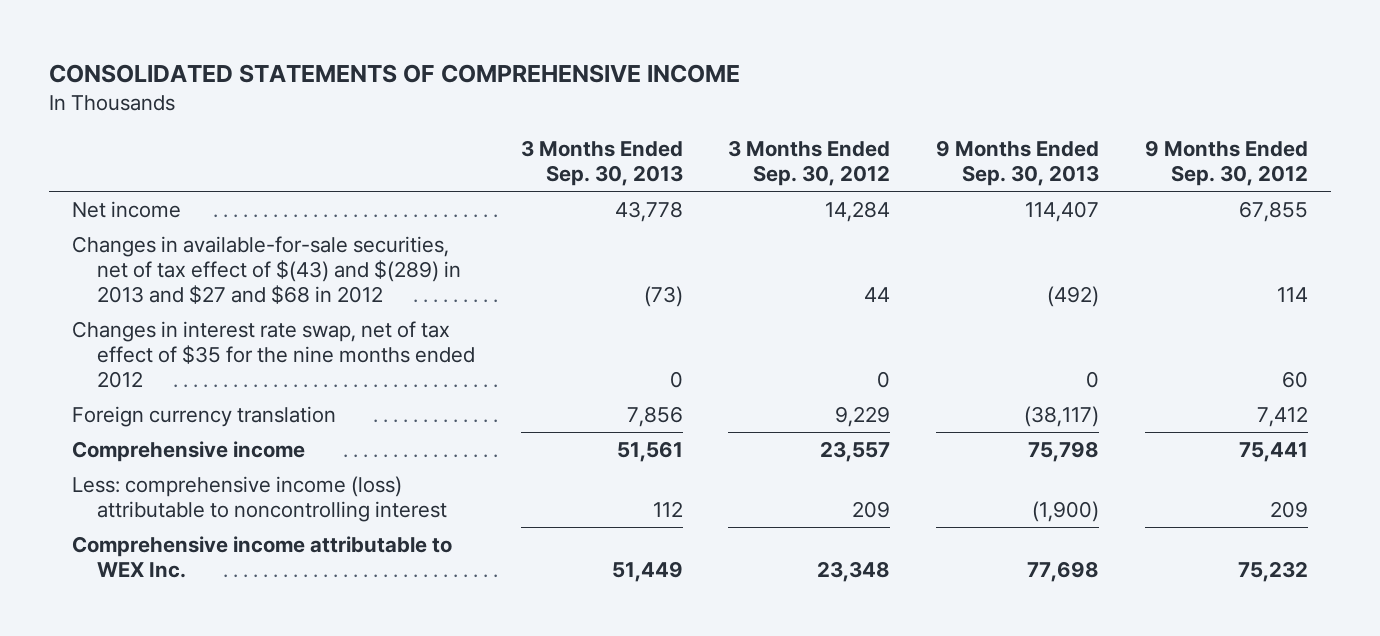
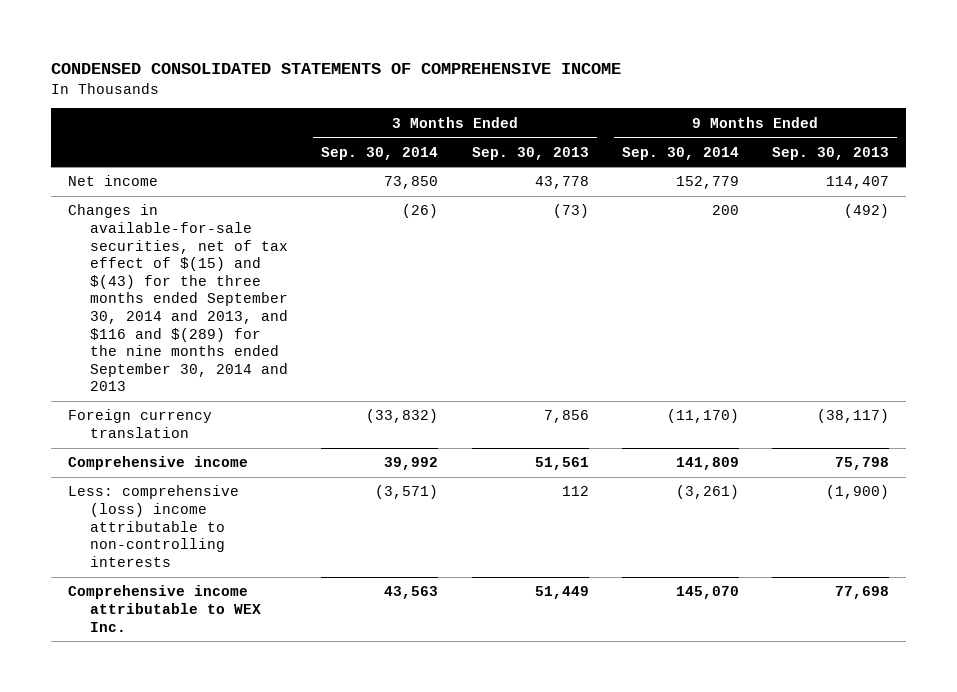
[49,63,741,83] CONSOLIDATED STATEMENTS OF COMPREHENSIVE INCOME -> [51,62,622,74] CONDENSED CONSOLIDATED STATEMENTS OF COMPREHENSIVE INCOME
[728,140,891,187] 3 Months Ended Sep. 30, 2012 -> none
[1144,140,1308,187] 9 Months Ended Sep. 30, 2012 -> none
none -> [321,146,439,160] Sep. 30, 2014
none -> [621,146,739,160] Sep. 30, 2014
[72,320,475,389] Changes in interest rate swap, net of tax effect of $35 for the nine months ended 2012 -> none
[72,235,461,305] Changes in available-for-sale securities, net of tax effect of $(43) and $(289) in 2013 and $27 and $68 in 2012 -> [67,204,289,392] Changes in available-for-sale securities, net of tax effect of $(15) and $(43) for the three months ended September 30, 2014 and 2013, and $116 and $(289) for the nine months ended September 30, 2014 and 2013
[72,475,447,523] Less: comprehensive income (loss) attributable to noncontrolling interest -> [67,485,239,567] Less: comprehensive (loss) income attributable to non-controlling interests

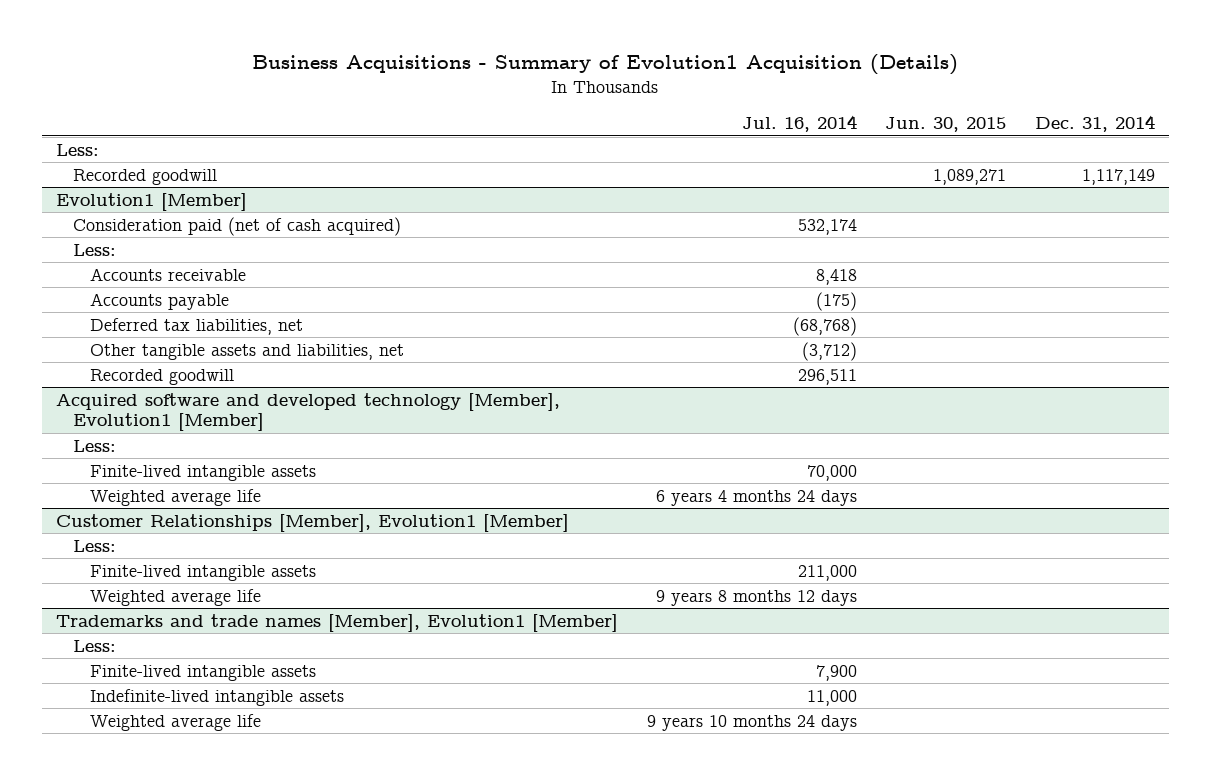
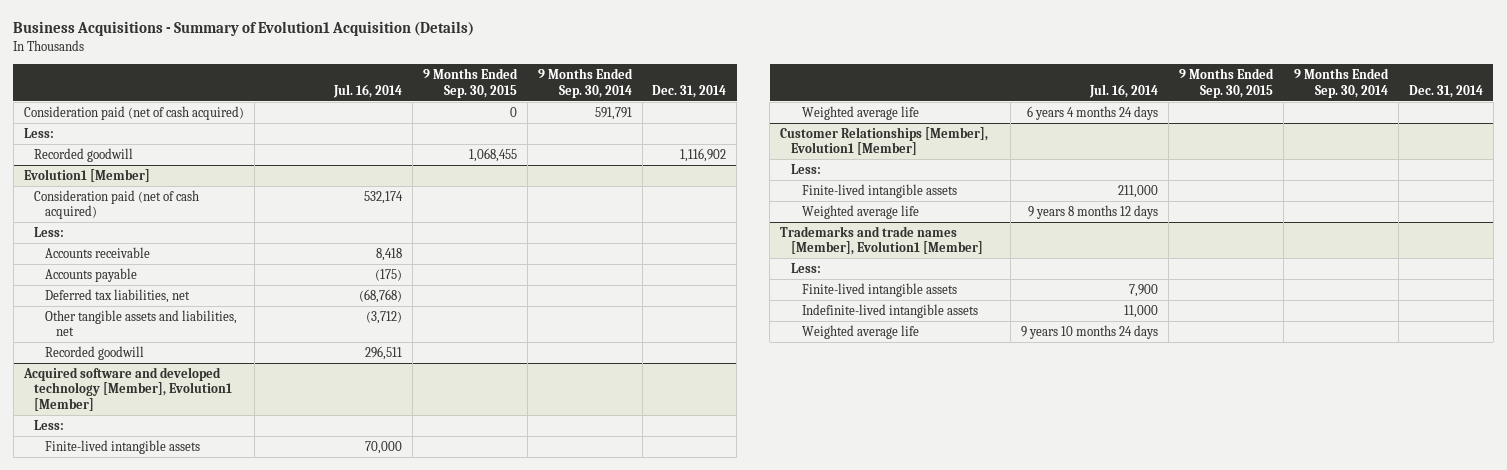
[885,117,1007,133] Jun. 30, 2015 -> none
none -> [422,67,518,98] 9 Months Ended Sep. 30, 2015
none -> [537,67,633,98] 9 Months Ended Sep. 30, 2014
none -> [23,105,244,120] Consideration paid (net of cash acquired)
[1081,168,1155,185] 1,117,149 -> [680,147,727,162] 1,116,902

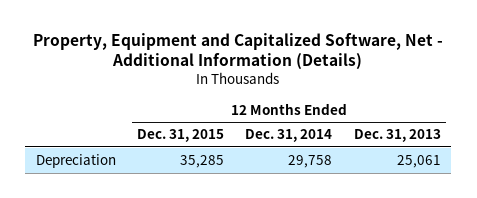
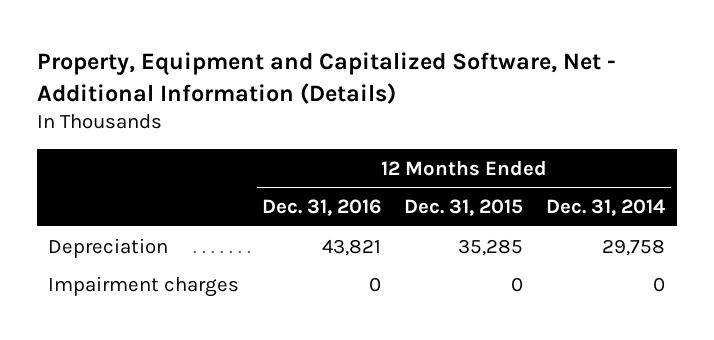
[353,129,441,143] Dec. 31, 2013 -> none
none -> [262,198,382,216] Dec. 31, 2016
none -> [48,275,240,297] Impairment charges

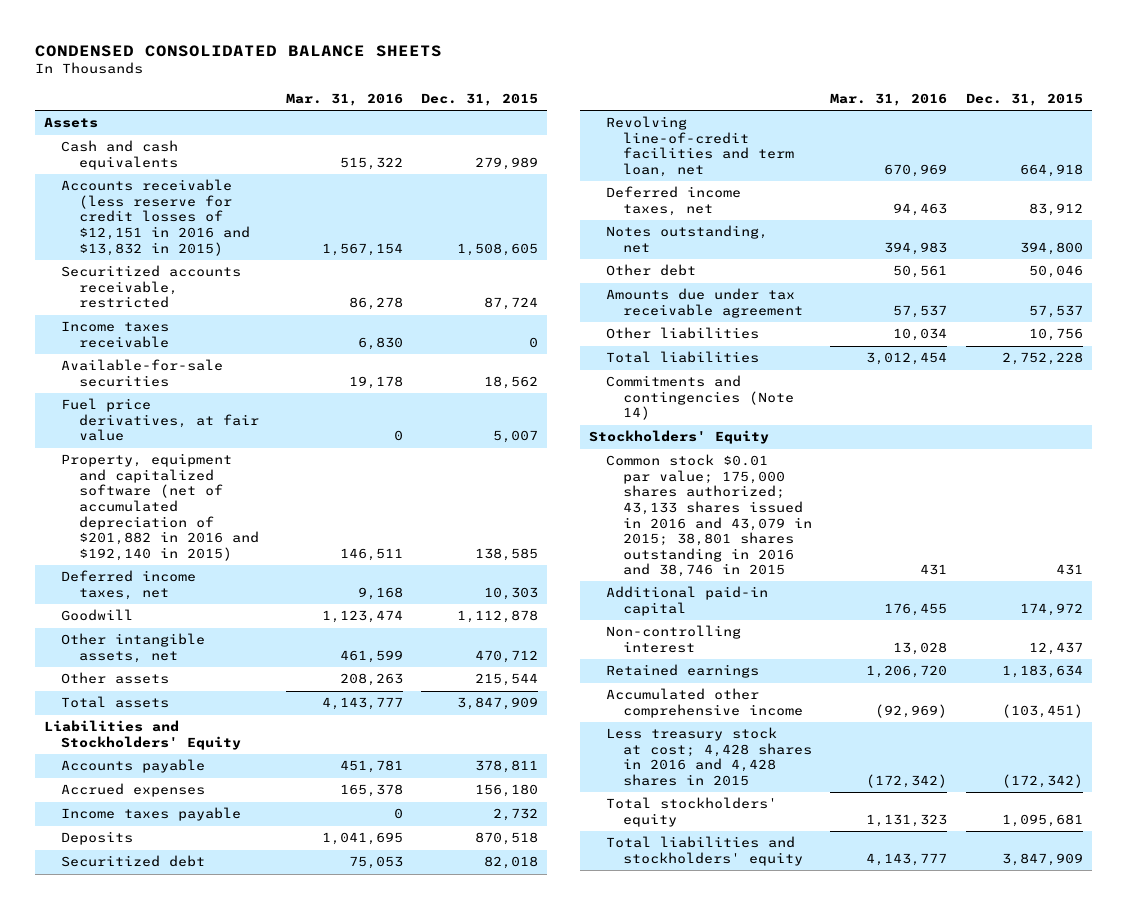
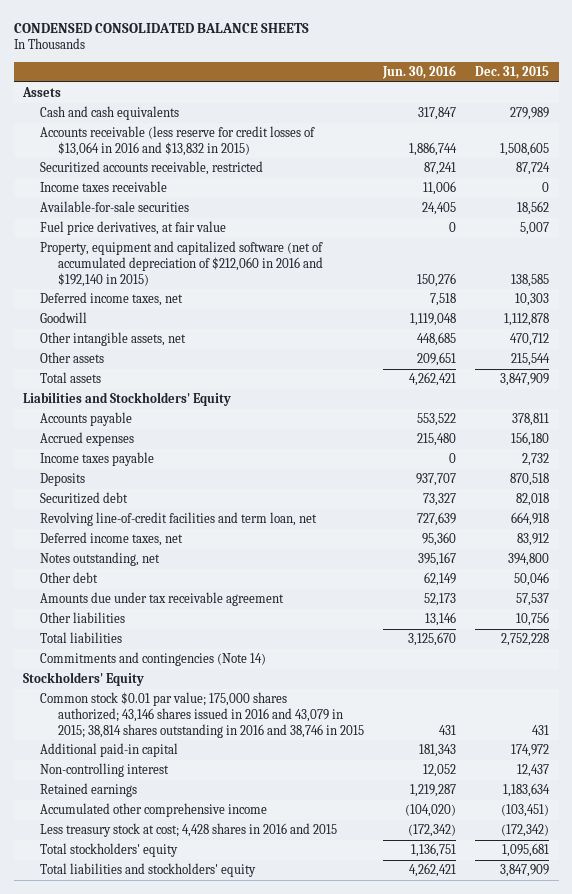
[285,93,403,107] Mar. 31, 2016 -> none
none -> [381,64,456,79] Jun. 30, 2016
[61,179,250,256] Accounts receivable (less reserve for credit losses of $12,151 in 2016 and $13,832 in 2015) -> [40,126,316,156] Accounts receivable (less reserve for credit losses of $13,064 in 2016 and $13,832 in 2015)
[61,453,259,561] Property, equipment and capitalized software (net of accumulated depreciation of $201,882 in 2016 and $192,140 in 2015) -> [40,241,324,287] Property, equipment and capitalized software (net of accumulated depreciation of $212,060 in 2016 and $192,140 in 2015)
[606,454,813,578] Common stock $0.01 par value; 175,000 shares authorized; 43,133 shares issued in 2016 and 43,079 in 2015; 38,801 shares outstanding in 2016 and 38,746 in 2015 -> [40,692,364,738] Common stock $0.01 par value; 175,000 shares authorized; 43,146 shares issued in 2016 and 43,079 in 2015; 38,814 shares outstanding in 2016 and 38,746 in 2015
[606,727,813,787] Less treasury stock at cost; 4,428 shares in 2016 and 4,428 shares in 2015 -> [40,823,338,838] Less treasury stock at cost; 4,428 shares in 2016 and 2015

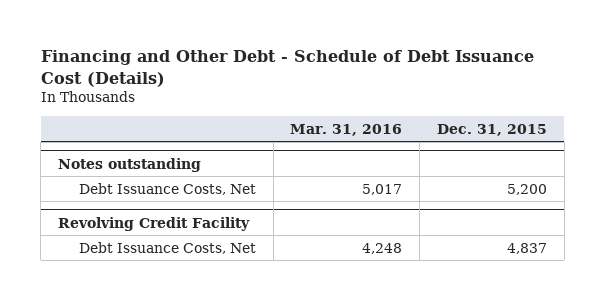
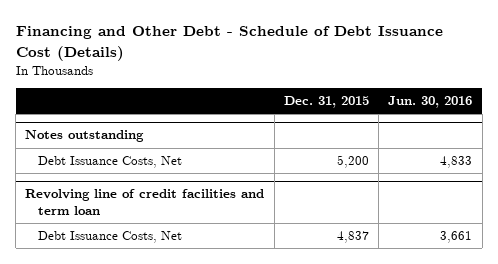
[290,123,403,136] Mar. 31, 2016 -> none
none -> [388,96,473,109] Jun. 30, 2016
[58,216,251,231] Revolving Credit Facility -> [25,189,265,215] Revolving line of credit facilities and term loan

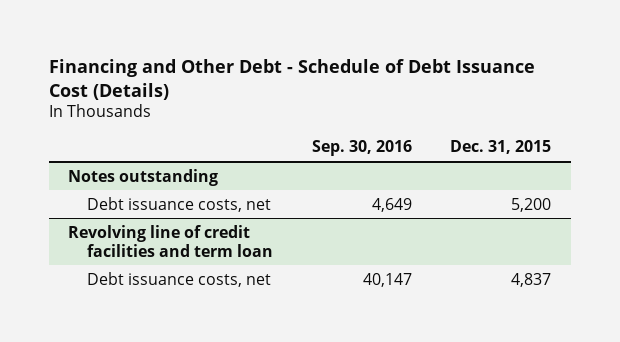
[388,96,473,109] Jun. 30, 2016 -> none
none -> [311,140,412,157] Sep. 30, 2016
[37,156,182,169] Debt Issuance Costs, Net -> [87,196,272,212] Debt issuance costs, net
[37,231,182,244] Debt Issuance Costs, Net -> [87,271,272,287] Debt issuance costs, net

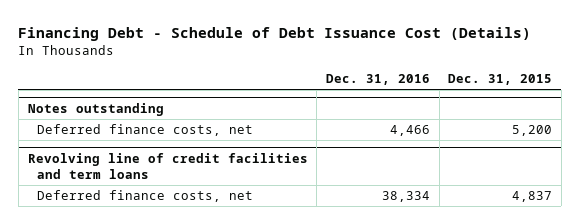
[49,58,536,100] Financing and Other Debt - Schedule of Debt Issuance Cost (Details) -> [18,27,532,42] Financing Debt - Schedule of Debt Issuance Cost (Details)
[311,140,412,157] Sep. 30, 2016 -> none
none -> [325,74,430,86] Dec. 31, 2016
[87,196,272,212] Debt issuance costs, net -> [36,124,253,137] Deferred finance costs, net
[68,224,274,257] Revolving line of credit facilities and term loan -> [27,153,308,179] Revolving line of credit facilities and term loans
[87,271,272,287] Debt issuance costs, net -> [36,190,253,203] Deferred finance costs, net

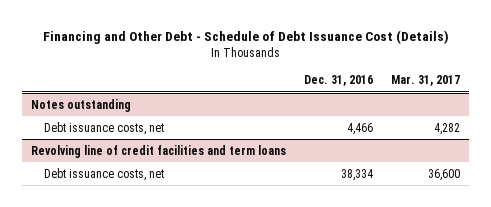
[18,27,532,42] Financing Debt - Schedule of Debt Issuance Cost (Details) -> [42,29,449,44] Financing and Other Debt - Schedule of Debt Issuance Cost (Details)
[448,74,553,86] Dec. 31, 2015 -> none
none -> [390,75,460,87] Mar. 31, 2017
[36,124,253,137] Deferred finance costs, net -> [43,121,164,135] Debt issuance costs, net
[36,190,253,203] Deferred finance costs, net -> [43,167,164,181] Debt issuance costs, net

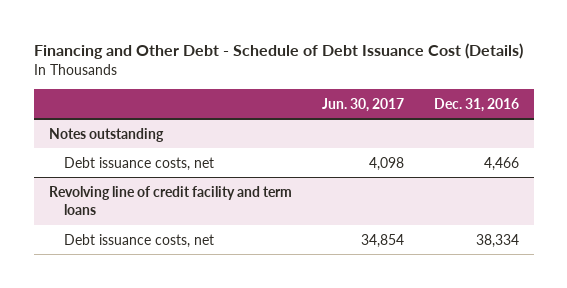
[390,75,460,87] Mar. 31, 2017 -> none
none -> [321,97,404,112] Jun. 30, 2017
[31,144,287,158] Revolving line of credit facilities and term loans -> [48,185,292,216] Revolving line of credit facility and term loans

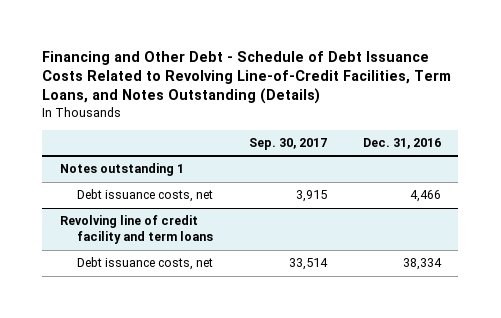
[33,42,523,59] Financing and Other Debt - Schedule of Debt Issuance Cost (Details) -> [42,50,452,105] Financing and Other Debt - Schedule of Debt Issuance Costs Related to Revolving Line-of-Credit Facilities, Term Loans, and Notes Outstanding (Details)
[321,97,404,112] Jun. 30, 2017 -> none
none -> [248,138,327,151] Sep. 30, 2017
[48,127,164,142] Notes outstanding -> [60,163,185,177] Notes outstanding 1

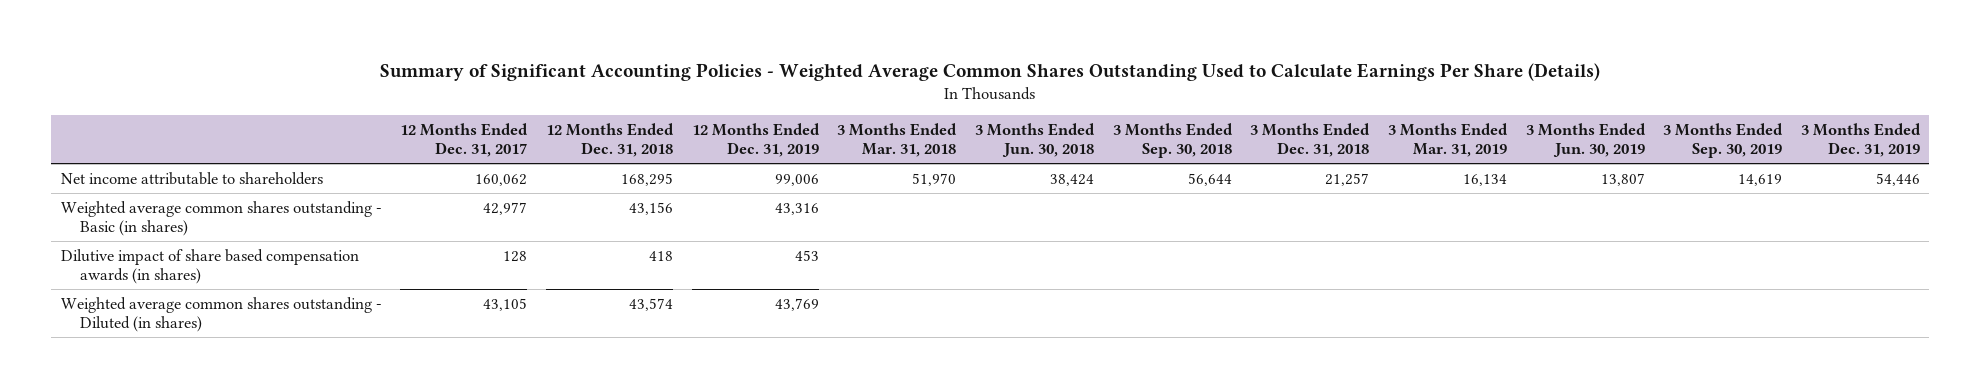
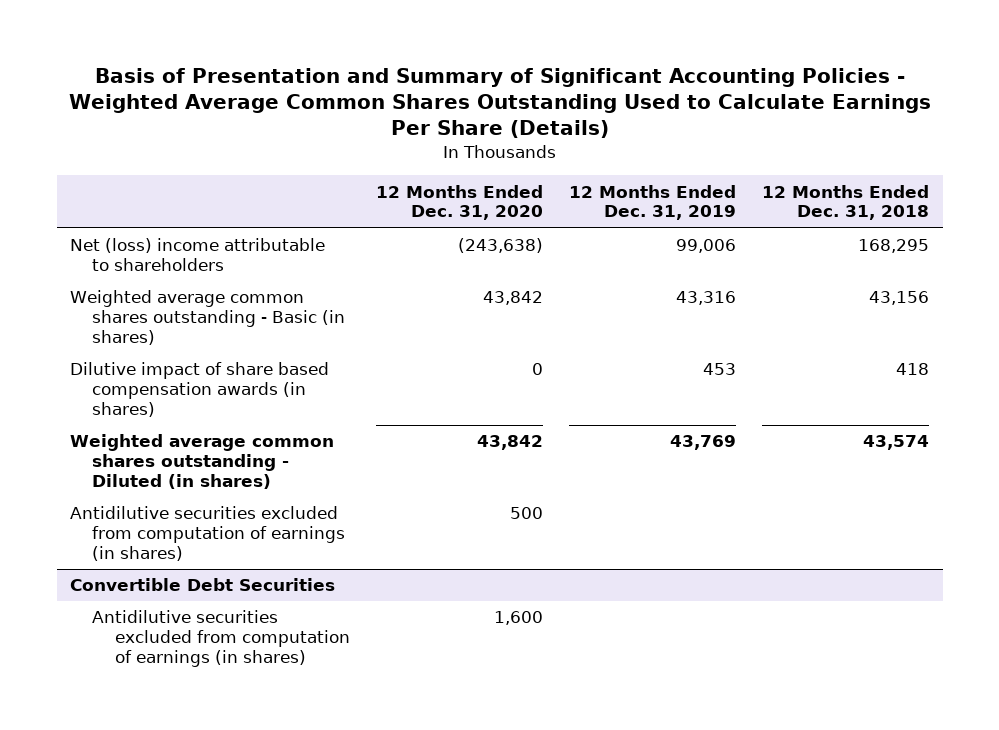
[380,62,1601,81] Summary of Significant Accounting Policies - Weighted Average Common Shares Outstanding Used to Calculate Earnings Per Share (Details) -> [68,67,931,139] Basis of Presentation and Summary of Significant Accounting Policies - Weighted Average Common Shares Outstanding Used to Calculate Earnings Per Share (Details)
[400,122,529,158] 12 Months Ended Dec. 31, 2017 -> none
[837,122,958,158] 3 Months Ended Mar. 31, 2018 -> none
[975,122,1096,158] 3 Months Ended Jun. 30, 2018 -> none
[1112,122,1233,159] 3 Months Ended Sep. 30, 2018 -> none
[1250,122,1371,158] 3 Months Ended Dec. 31, 2018 -> none
[1388,122,1509,158] 3 Months Ended Mar. 31, 2019 -> none
[1525,122,1646,158] 3 Months Ended Jun. 30, 2019 -> none
[1663,122,1784,159] 3 Months Ended Sep. 30, 2019 -> none
[1801,122,1922,158] 3 Months Ended Dec. 31, 2019 -> none
none -> [376,184,544,221] 12 Months Ended Dec. 31, 2020
[60,171,323,185] Net income attributable to shareholders -> [69,238,325,272] Net (loss) income attributable to shareholders
none -> [69,506,346,562] Antidilutive securities excluded from computation of earnings (in shares)
none -> [69,578,335,592] Convertible Debt Securities
none -> [92,610,350,668] Antidilutive securities excluded from computation of earnings (in shares)

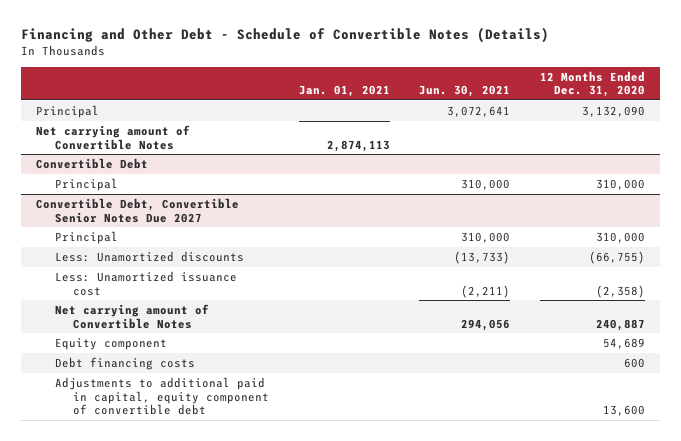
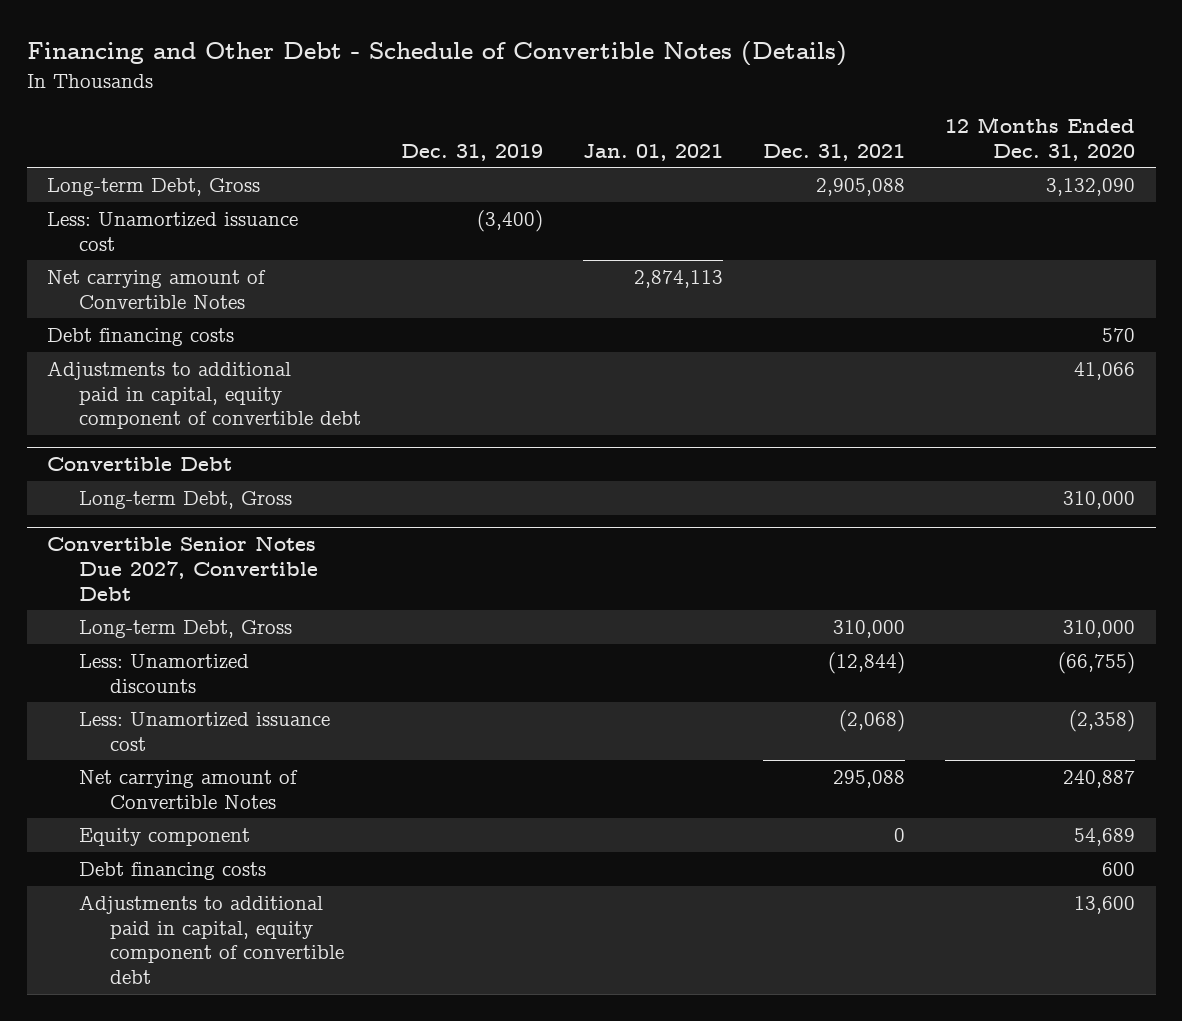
[419,85,511,98] Jun. 30, 2021 -> none
none -> [400,143,543,161] Dec. 31, 2019
none -> [763,143,906,161] Dec. 31, 2021
[36,104,100,118] Principal -> [46,178,260,197] Long-term Debt, Gross
none -> [46,212,298,251] Less: Unamortized issuance cost
none -> [46,328,234,347] Debt financing costs
none -> [46,361,361,430] Adjustments to additional paid in capital, equity component of convertible debt
[54,177,118,191] Principal -> [78,491,292,510] Long-term Debt, Gross
[36,197,240,223] Convertible Debt, Convertible Senior Notes Due 2027 -> [46,536,318,601] Convertible Senior Notes Due 2027, Convertible Debt
[54,230,118,244] Principal -> [78,620,292,639] Long-term Debt, Gross

